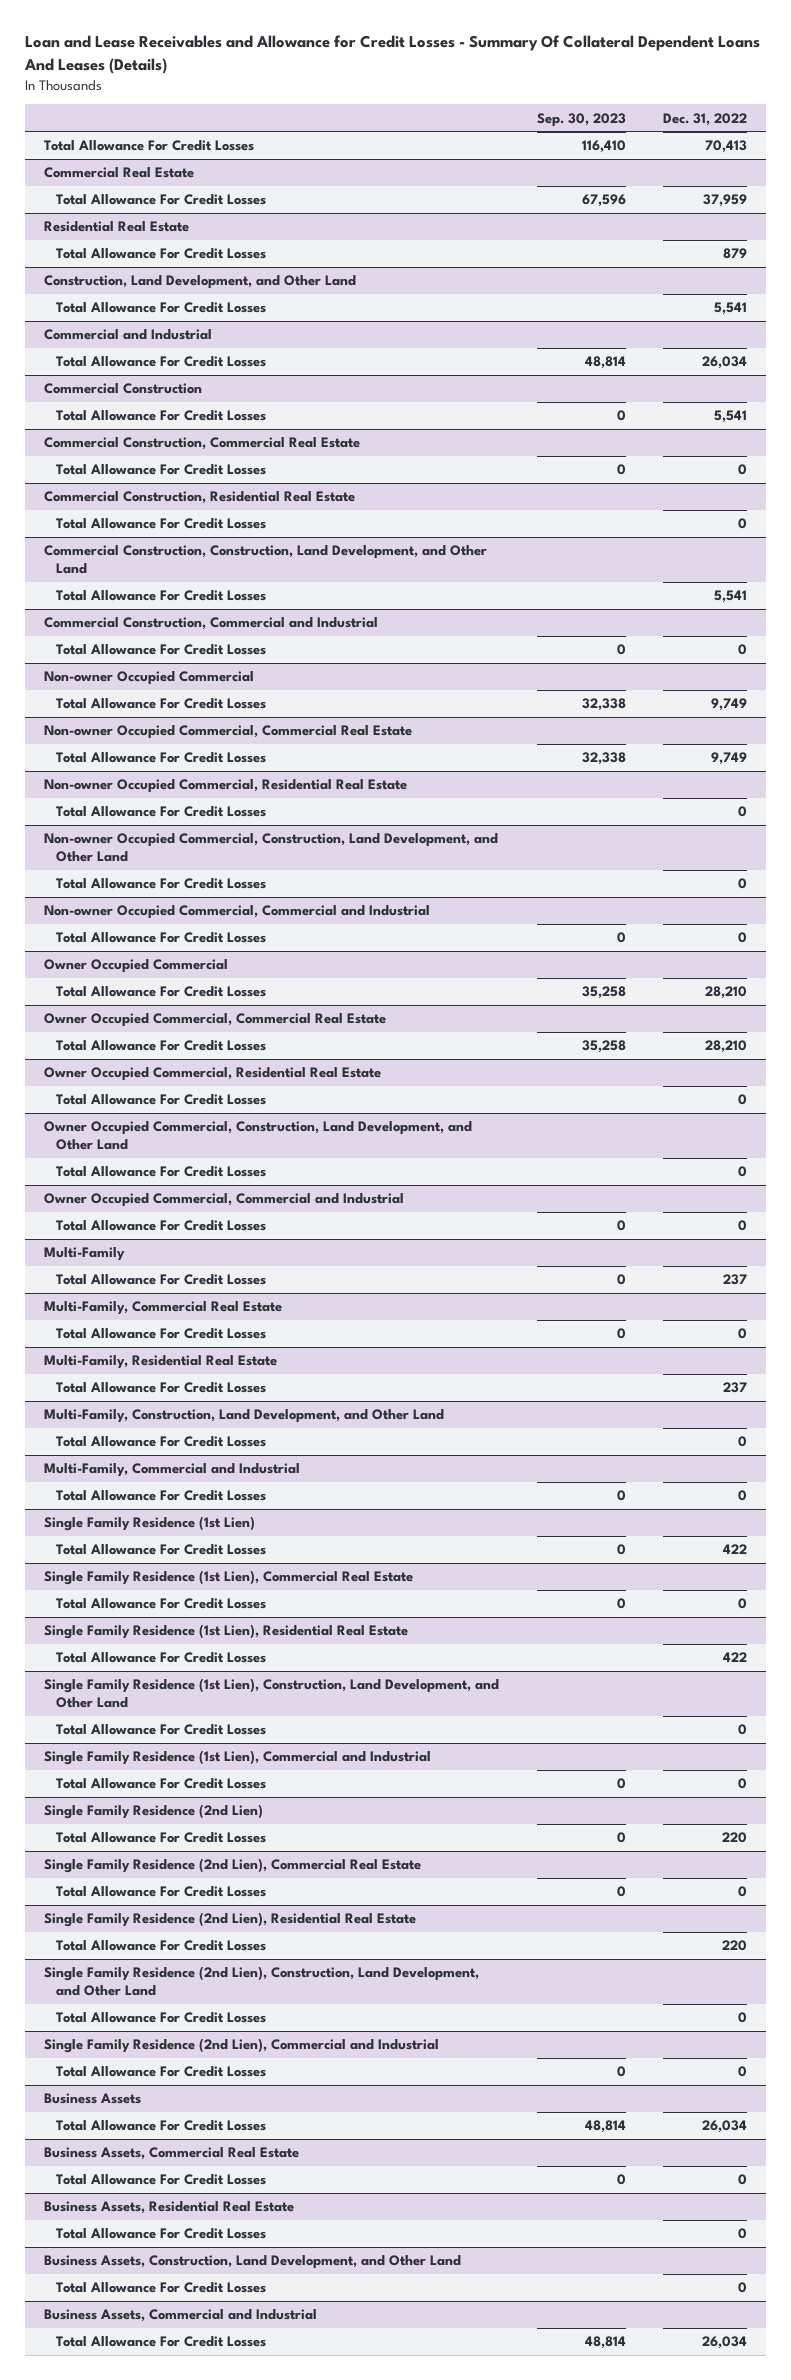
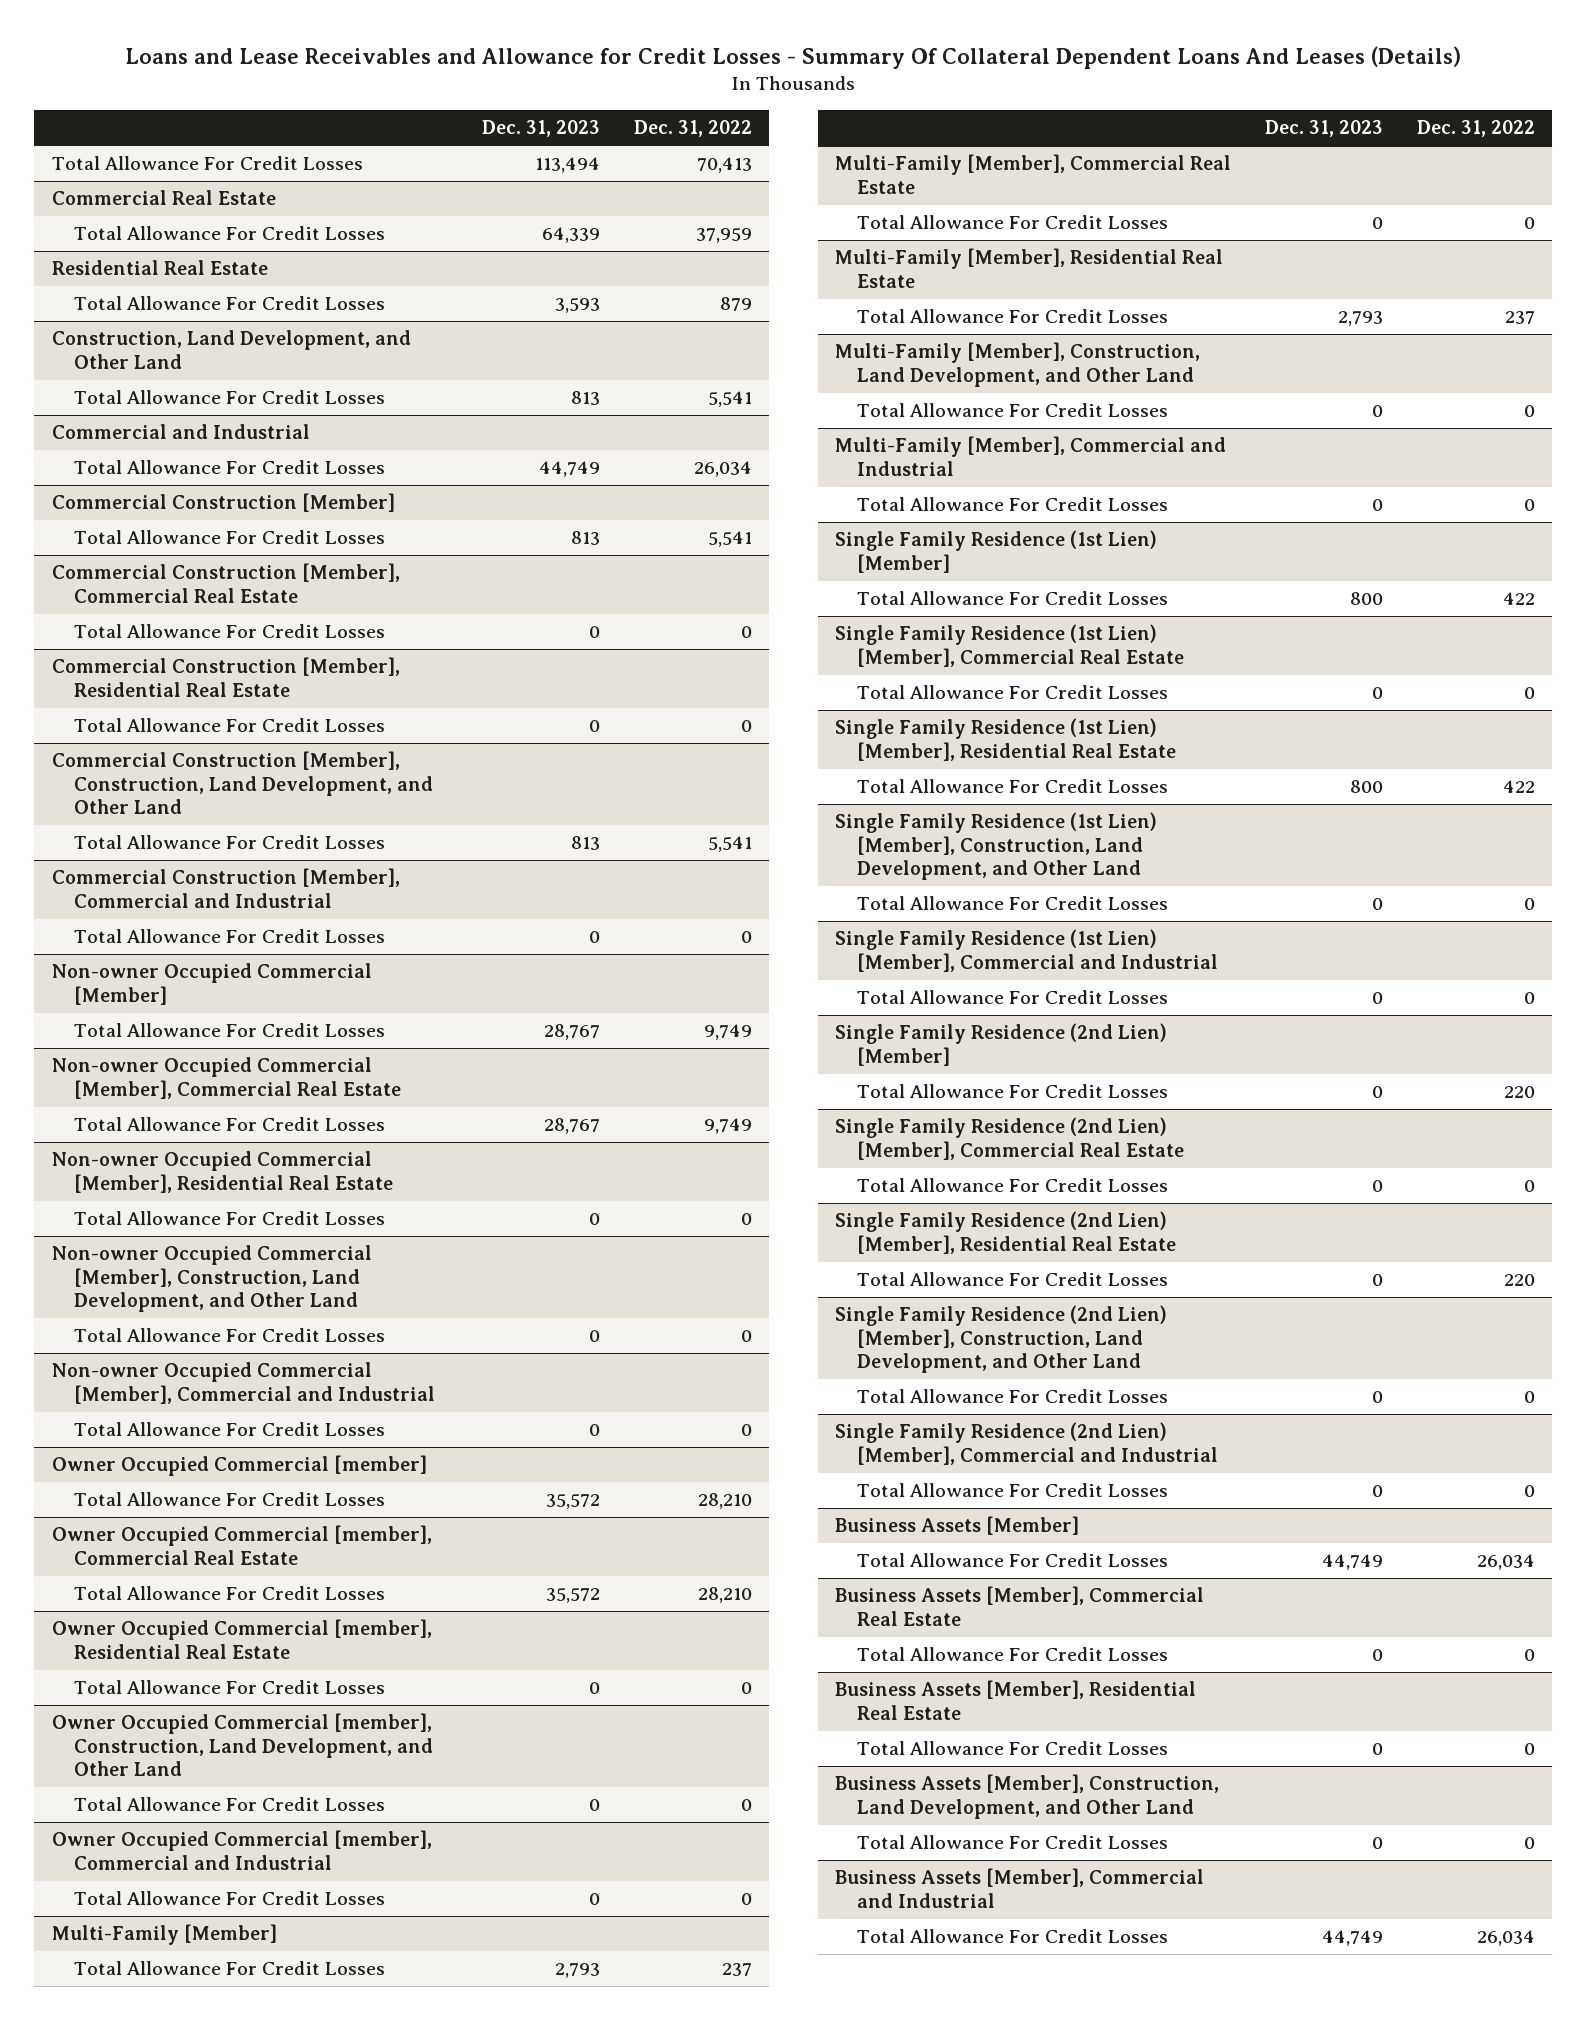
[23,35,760,74] Loan and Lease Receivables and Allowance for Credit Losses - Summary Of Collateral Dependent Loans And Leases (Details) -> [125,46,1462,70] Loans and Lease Receivables and Allowance for Credit Losses - Summary Of Collateral Dependent Loans And Leases (Details)
[536,112,626,127] Sep. 30, 2023 -> none
none -> [481,120,600,138] Dec. 31, 2023
[43,383,202,395] Commercial Construction -> [51,493,395,513] Commercial Construction [Member]
[43,437,360,451] Commercial Construction, Commercial Real Estate -> [51,563,400,603] Commercial Construction [Member], Commercial Real Estate
[43,491,355,505] Commercial Construction, Residential Real Estate -> [51,657,400,697] Commercial Construction [Member], Residential Real Estate
[43,545,487,575] Commercial Construction, Construction, Land Development, and Other Land -> [51,751,433,815] Commercial Construction [Member], Construction, Land Development, and Other Land
[43,617,378,631] Commercial Construction, Commercial and Industrial -> [51,868,400,908] Commercial Construction [Member], Commercial and Industrial
[43,671,254,686] Non-owner Occupied Commercial -> [51,963,372,1005] Non-owner Occupied Commercial [Member]
[43,725,412,740] Non-owner Occupied Commercial, Commercial Real Estate -> [51,1057,401,1099] Non-owner Occupied Commercial [Member], Commercial Real Estate
[43,779,407,794] Non-owner Occupied Commercial, Residential Real Estate -> [51,1151,393,1193] Non-owner Occupied Commercial [Member], Residential Real Estate
[43,833,498,863] Non-owner Occupied Commercial, Construction, Land Development, and Other Land -> [51,1245,372,1313] Non-owner Occupied Commercial [Member], Construction, Land Development, and Other Land
[43,905,430,920] Non-owner Occupied Commercial, Commercial and Industrial -> [51,1362,435,1404] Non-owner Occupied Commercial [Member], Commercial and Industrial
[43,959,228,974] Owner Occupied Commercial -> [51,1455,427,1477] Owner Occupied Commercial [member]
[43,1013,386,1028] Owner Occupied Commercial, Commercial Real Estate -> [51,1525,432,1565] Owner Occupied Commercial [member], Commercial Real Estate
[43,1067,381,1082] Owner Occupied Commercial, Residential Real Estate -> [51,1619,432,1659] Owner Occupied Commercial [member], Residential Real Estate
[43,1121,472,1151] Owner Occupied Commercial, Construction, Land Development, and Other Land -> [51,1713,433,1777] Owner Occupied Commercial [member], Construction, Land Development, and Other Land
[43,1193,404,1208] Owner Occupied Commercial, Commercial and Industrial -> [51,1830,432,1870] Owner Occupied Commercial [member], Commercial and Industrial
[43,1247,125,1262] Multi-Family -> [51,1924,277,1946] Multi-Family [Member]
[43,1301,282,1316] Multi-Family, Commercial Real Estate -> [834,154,1231,194] Multi-Family [Member], Commercial Real Estate
[43,1355,277,1370] Multi-Family, Residential Real Estate -> [834,248,1223,288] Multi-Family [Member], Residential Real Estate
[43,1409,444,1424] Multi-Family, Construction, Land Development, and Other Land -> [834,342,1200,387] Multi-Family [Member], Construction, Land Development, and Other Land
[43,1463,300,1478] Multi-Family, Commercial and Industrial -> [834,436,1226,476] Multi-Family [Member], Commercial and Industrial
[43,1516,255,1532] Single Family Residence (1st Lien) -> [834,530,1157,573] Single Family Residence (1st Lien) [Member]
[43,1570,413,1586] Single Family Residence (1st Lien), Commercial Real Estate -> [834,624,1184,667] Single Family Residence (1st Lien) [Member], Commercial Real Estate
[43,1624,408,1640] Single Family Residence (1st Lien), Residential Real Estate -> [834,718,1176,761] Single Family Residence (1st Lien) [Member], Residential Real Estate
[43,1678,499,1709] Single Family Residence (1st Lien), Construction, Land Development, and Other Land -> [834,812,1157,881] Single Family Residence (1st Lien) [Member], Construction, Land Development, and Other Land
[43,1750,431,1766] Single Family Residence (1st Lien), Commercial and Industrial -> [834,929,1218,972] Single Family Residence (1st Lien) [Member], Commercial and Industrial
[43,1804,263,1820] Single Family Residence (2nd Lien) -> [834,1023,1167,1066] Single Family Residence (2nd Lien) [Member]
[43,1858,421,1874] Single Family Residence (2nd Lien), Commercial Real Estate -> [834,1117,1184,1160] Single Family Residence (2nd Lien) [Member], Commercial Real Estate
[43,1912,416,1928] Single Family Residence (2nd Lien), Residential Real Estate -> [834,1211,1176,1254] Single Family Residence (2nd Lien) [Member], Residential Real Estate
[43,1966,479,1997] Single Family Residence (2nd Lien), Construction, Land Development, and Other Land -> [834,1305,1167,1374] Single Family Residence (2nd Lien) [Member], Construction, Land Development, and Other Land
[43,2038,439,2054] Single Family Residence (2nd Lien), Commercial and Industrial -> [834,1422,1218,1465] Single Family Residence (2nd Lien) [Member], Commercial and Industrial
[43,2093,141,2105] Business Assets -> [834,1516,1079,1536] Business Assets [Member]
[43,2147,299,2161] Business Assets, Commercial Real Estate -> [834,1586,1204,1626] Business Assets [Member], Commercial Real Estate
[43,2201,294,2215] Business Assets, Residential Real Estate -> [834,1680,1196,1720] Business Assets [Member], Residential Real Estate
[43,2255,461,2270] Business Assets, Construction, Land Development, and Other Land -> [834,1774,1219,1819] Business Assets [Member], Construction, Land Development, and Other Land
[43,2309,317,2323] Business Assets, Commercial and Industrial -> [834,1868,1204,1908] Business Assets [Member], Commercial and Industrial

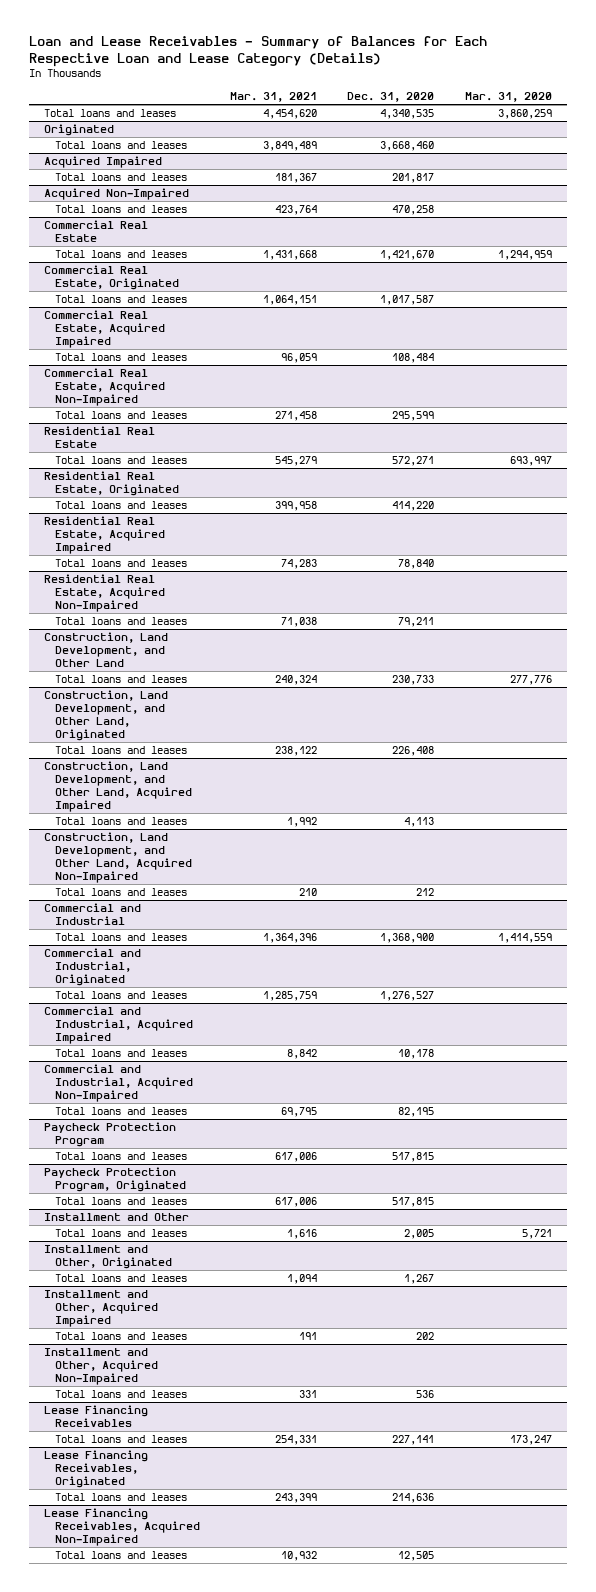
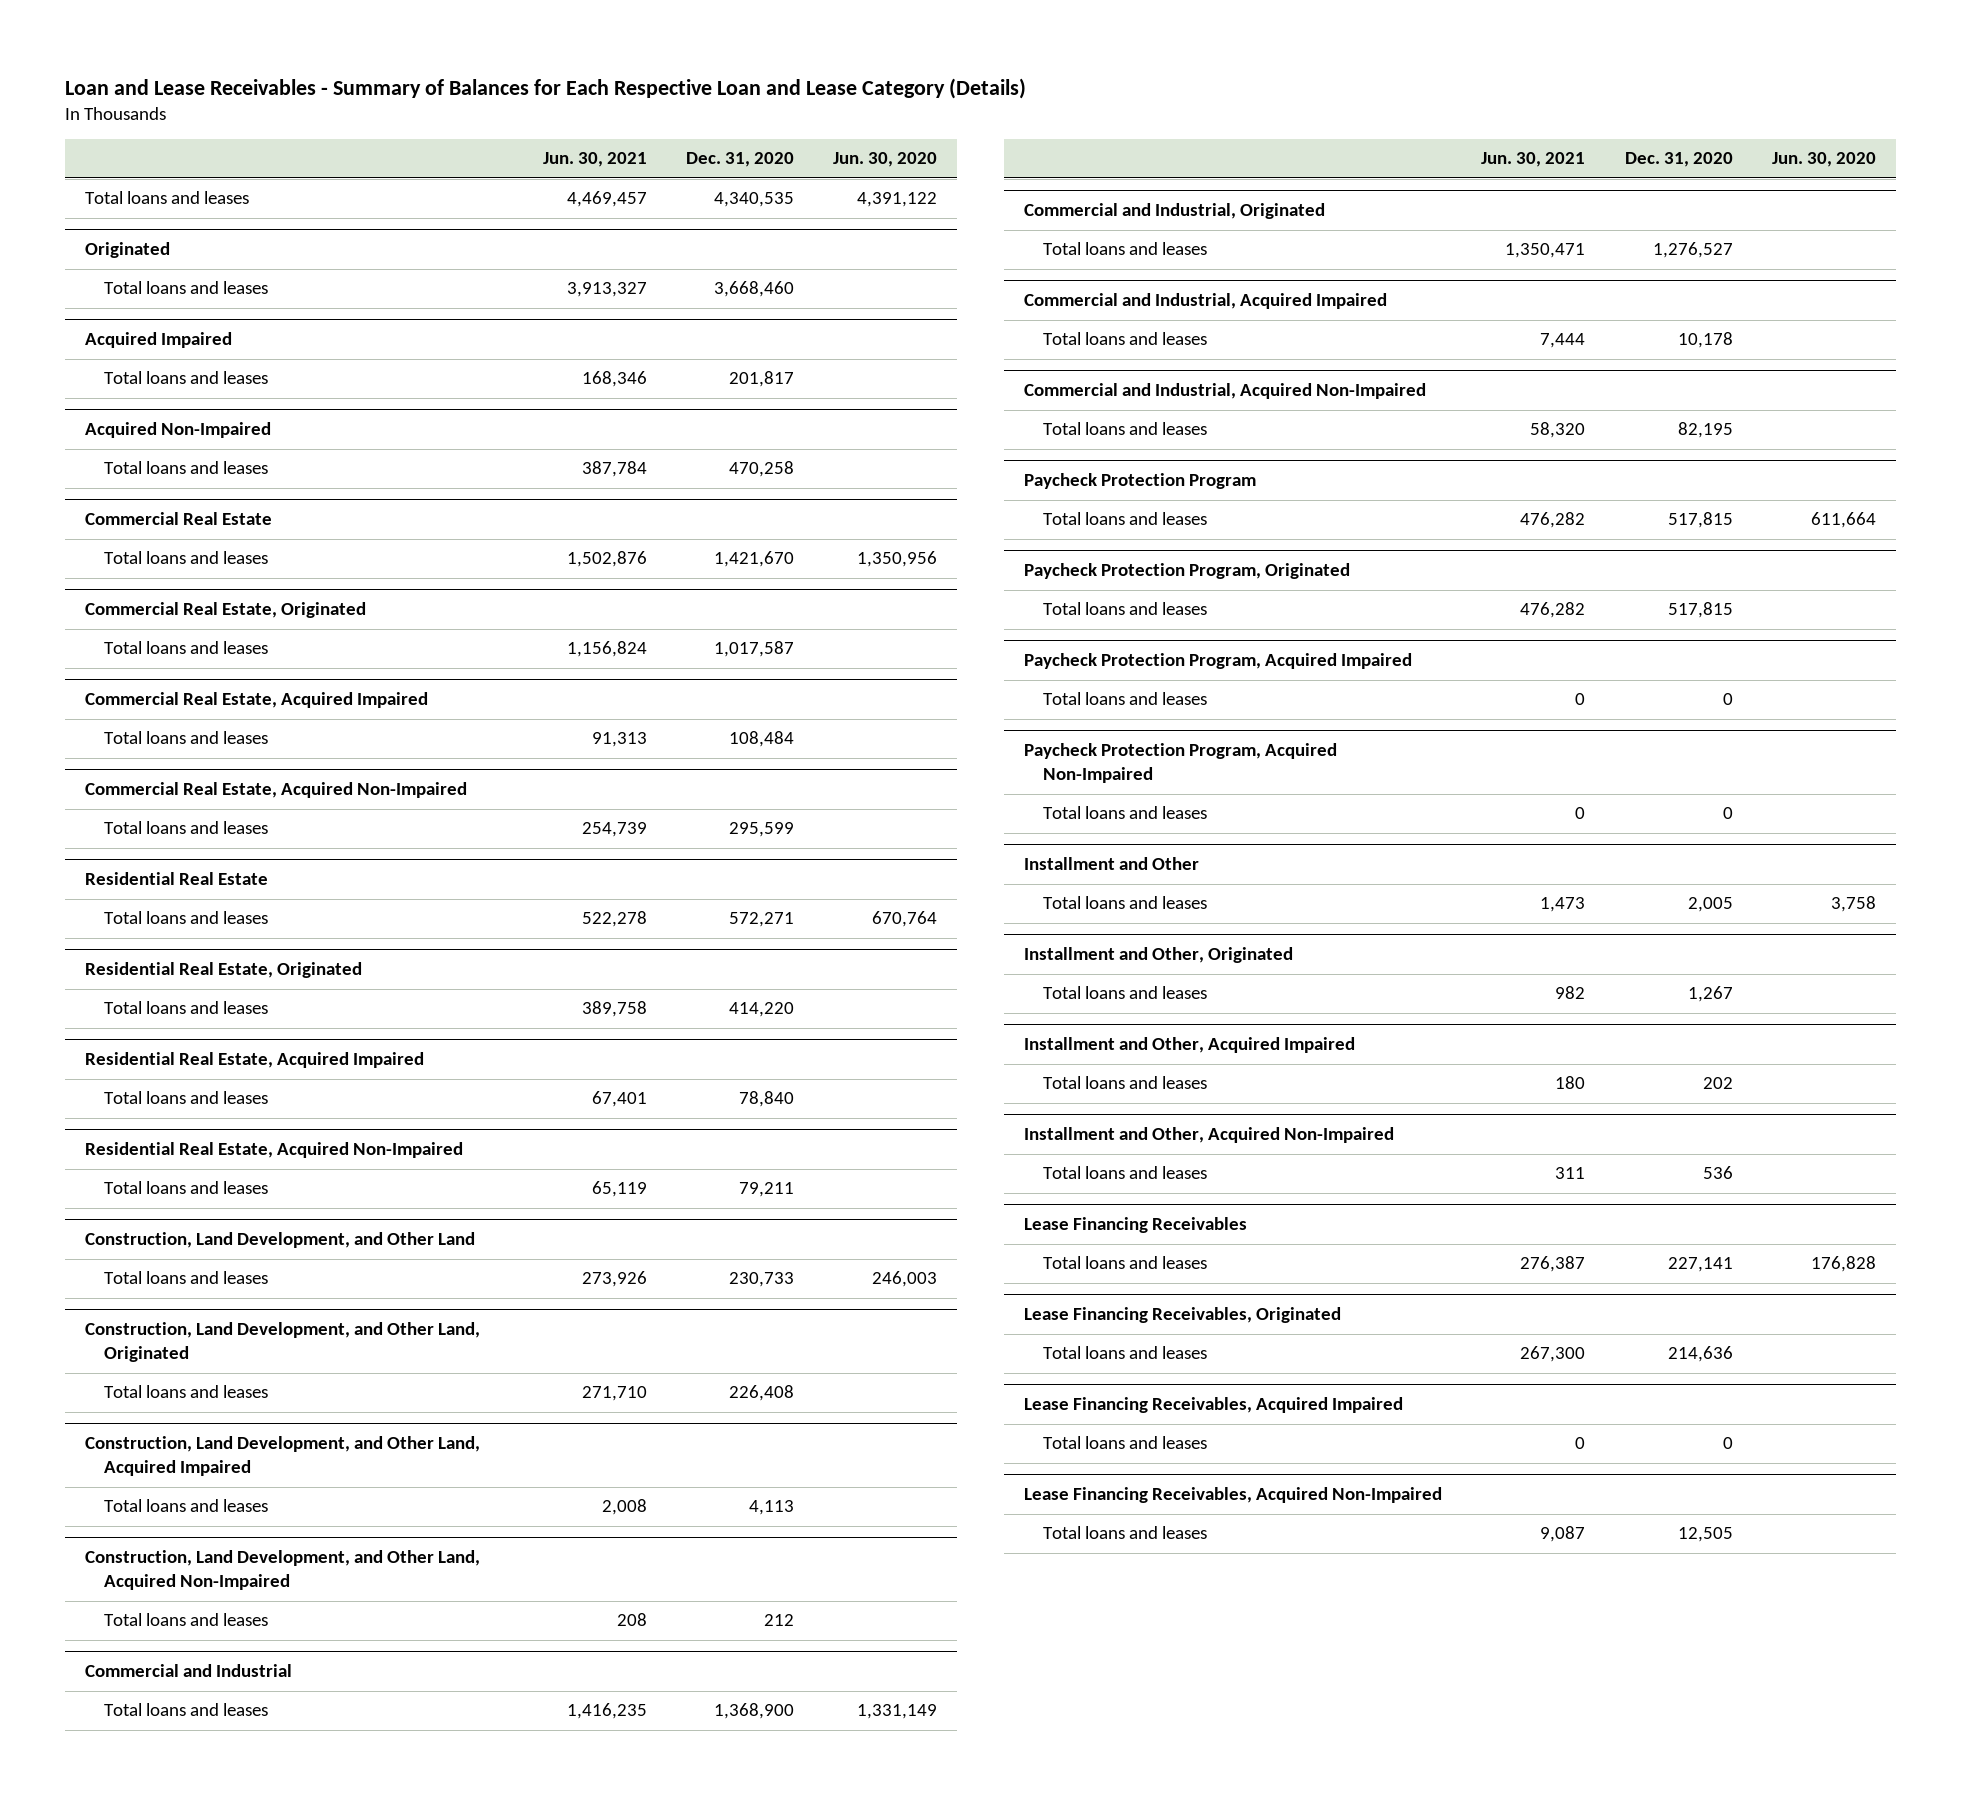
[230,92,318,103] Mar. 31, 2021 -> none
[464,92,552,103] Mar. 31, 2020 -> none
none -> [542,152,647,168] Jun. 30, 2021
none -> [833,152,938,168] Jun. 30, 2020
none -> [1023,653,1412,670] Paycheck Protection Program, Acquired Impaired
none -> [1042,692,1207,706] Total loans and leases
none -> [1023,743,1337,784] Paycheck Protection Program, Acquired Non-Impaired
none -> [1042,806,1207,820] Total loans and leases
none -> [1023,1397,1403,1414] Lease Financing Receivables, Acquired Impaired
none -> [1042,1436,1207,1450] Total loans and leases

